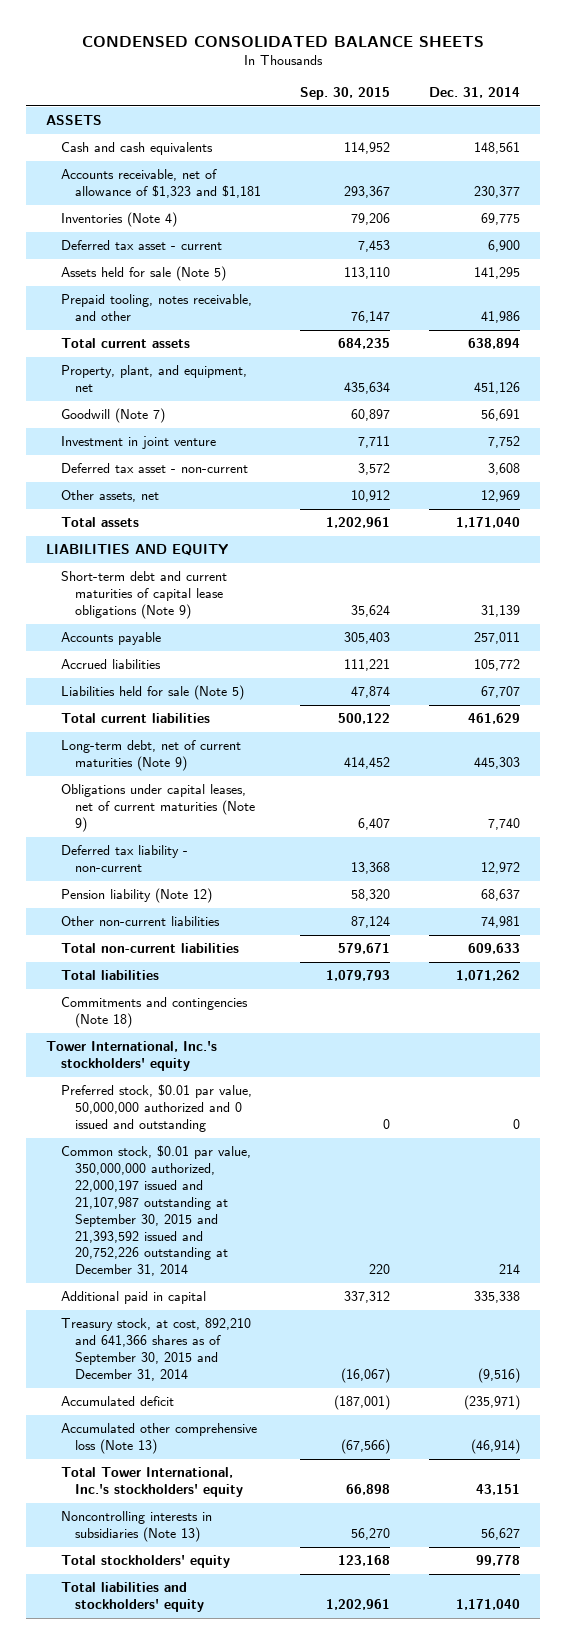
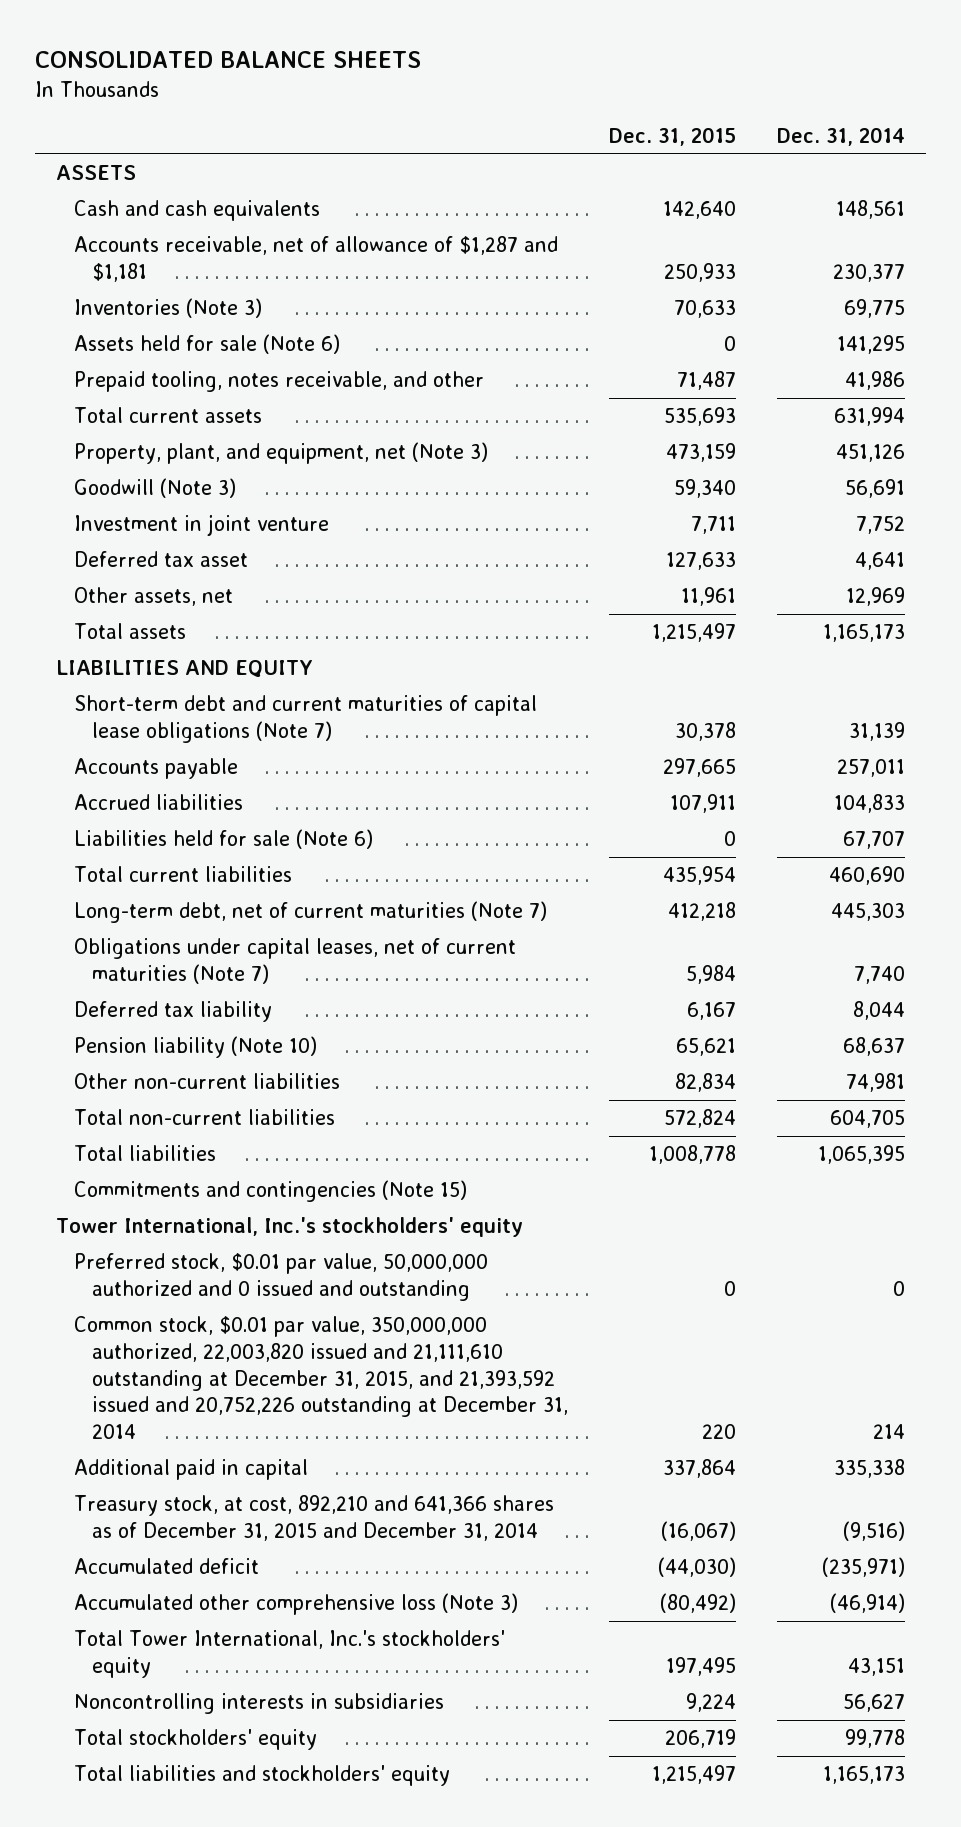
[82,36,485,48] CONDENSED CONSOLIDATED BALANCE SHEETS -> [35,51,422,69] CONSOLIDATED BALANCE SHEETS
[300,87,391,101] Sep. 30, 2015 -> none
none -> [609,127,737,147] Dec. 31, 2015
[60,240,222,251] Deferred tax asset - current -> none
[60,169,262,199] Accounts receivable, net of allowance of $1,323 and $1,181 -> [73,236,558,282] Accounts receivable, net of allowance of $1,287 and $1,181
[60,212,177,228] Inventories (Note 4) -> [73,298,262,319] Inventories (Note 3)
[60,266,226,282] Assets held for sale (Note 5) -> [73,334,340,355] Assets held for sale (Note 6)
[468,338,521,350] 638,894 -> [834,407,906,427] 631,994
[60,365,247,393] Property, plant, and equipment, net -> [73,442,488,465] Property, plant, and equipment, net (Note 3)
[60,408,165,424] Goodwill (Note 7) -> [73,478,236,499] Goodwill (Note 3)
[60,463,248,474] Deferred tax asset - non-current -> [73,551,248,568] Deferred tax asset
[488,463,521,476] 3,608 -> [855,552,906,571] 4,641
[456,517,521,529] 1,171,040 -> [823,624,906,643] 1,165,173
[60,571,227,619] Short-term debt and current maturities of capital lease obligations (Note 9) -> [73,695,537,743] Short-term debt and current maturities of capital lease obligations (Note 7)
[474,659,521,672] 105,772 -> [834,794,906,814] 104,833
[60,685,244,701] Liabilities held for sale (Note 5) -> [73,829,373,850] Liabilities held for sale (Note 6)
[468,713,521,725] 461,629 -> [829,866,906,886] 460,690
[60,740,241,772] Long-term debt, net of current maturities (Note 9) -> [73,901,547,924] Long-term debt, net of current maturities (Note 7)
[60,784,256,832] Obligations under capital leases, net of current maturities (Note 9) -> [73,938,516,984] Obligations under capital leases, net of current maturities (Note 7)
[60,845,188,873] Deferred tax liability - non-current -> [73,1001,272,1023] Deferred tax liability
[481,862,521,875] 12,972 -> [853,1001,906,1021] 8,044
[60,888,212,904] Pension liability (Note 12) -> [73,1036,317,1059] Pension liability (Note 10)
[468,943,521,955] 609,633 -> [830,1110,906,1129] 604,705
[456,970,521,982] 1,071,262 -> [818,1145,906,1165] 1,065,395
[60,997,248,1029] Commitments and contingencies (Note 18) -> [73,1180,467,1203] Commitments and contingencies (Note 15)
[60,1145,251,1277] Common stock, $0.01 par value, 350,000,000 authorized, 22,000,197 issued and 21,107,987 outstanding at September 30, 2015 and 21,393,592 issued and 20,752,226 outstanding at December 31, 2014 -> [73,1316,569,1440] Common stock, $0.01 par value, 350,000,000 authorized, 22,003,820 issued and 21,111,610 outstanding at December 31, 2015, and 21,393,592 issued and 20,752,226 outstanding at December 31, 2014
[60,1318,251,1381] Treasury stock, at cost, 892,210 and 641,366 shares as of September 30, 2015 and December 31, 2014 -> [73,1495,554,1541] Treasury stock, at cost, 892,210 and 641,366 shares as of December 31, 2015 and December 31, 2014
[60,1423,257,1455] Accumulated other comprehensive loss (Note 13) -> [73,1593,518,1616] Accumulated other comprehensive loss (Note 3)
[60,1511,212,1543] Noncontrolling interests in subsidiaries (Note 13) -> [73,1693,444,1715] Noncontrolling interests in subsidiaries
[456,1599,521,1611] 1,171,040 -> [823,1766,906,1785] 1,165,173

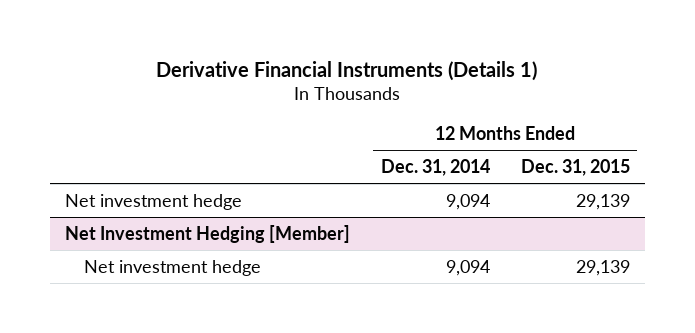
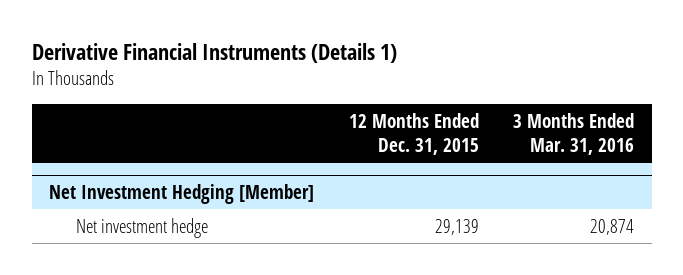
[380,158,490,176] Dec. 31, 2014 -> none
none -> [513,112,635,155] 3 Months Ended Mar. 31, 2016
[65,193,243,210] Net investment hedge -> none

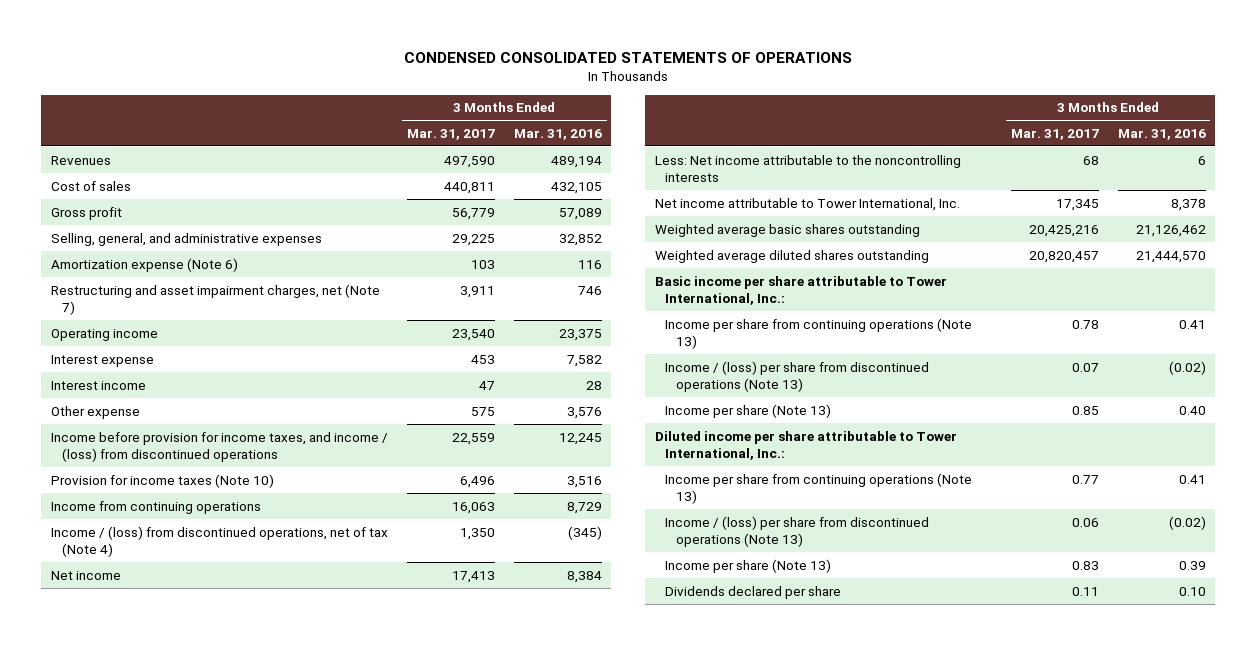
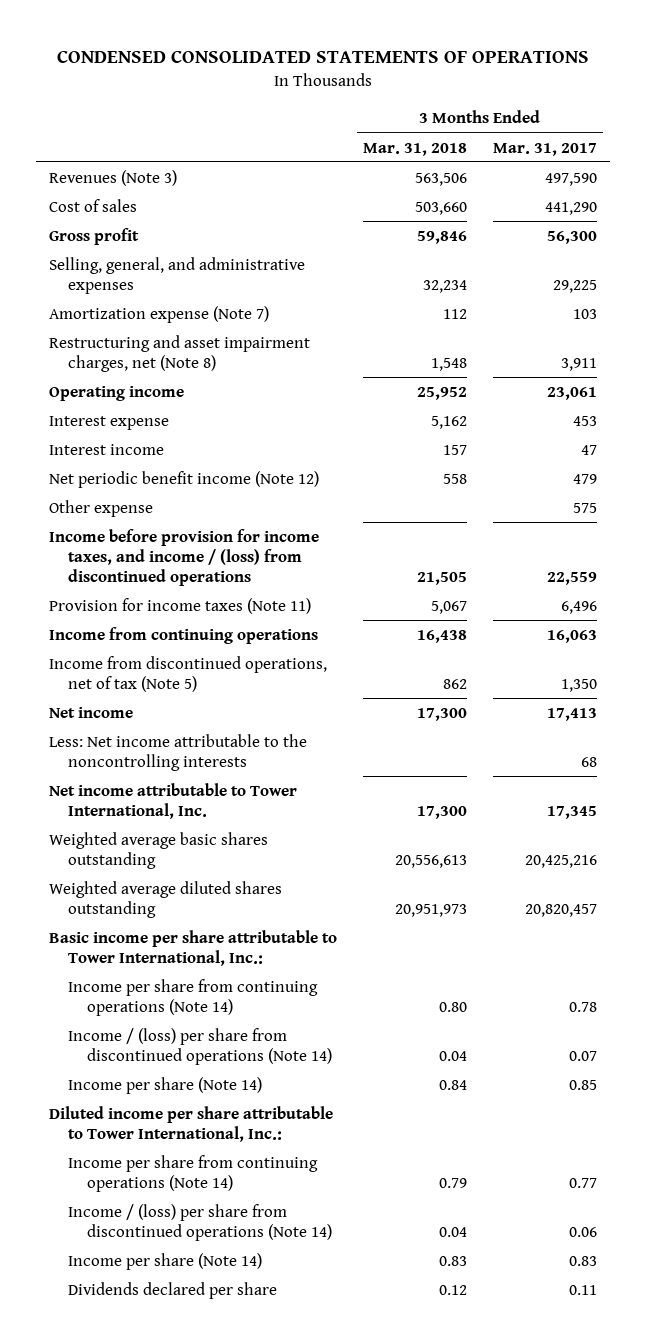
[513,128,602,140] Mar. 31, 2016 -> none
none -> [363,142,468,156] Mar. 31, 2018
[50,155,111,165] Revenues -> [49,169,178,186] Revenues (Note 3)
[443,181,495,194] 440,811 -> [544,201,597,215] 441,290
[451,207,495,220] 56,779 -> [546,230,597,244] 56,300
[50,257,238,272] Amortization expense (Note 6) -> [49,305,270,323] Amortization expense (Note 7)
[50,283,380,315] Restructuring and asset impairment charges, net (Note 7) -> [49,334,311,372] Restructuring and asset impairment charges, net (Note 8)
[451,328,495,341] 23,540 -> [546,386,597,400] 23,061
none -> [49,470,320,488] Net periodic benefit income (Note 12)
[50,473,274,488] Provision for income taxes (Note 10) -> [49,597,312,614] Provision for income taxes (Note 11)
[50,525,388,557] Income / (loss) from discontinued operations, net of tax (Note 4) -> [49,655,328,692] Income from discontinued operations, net of tax (Note 5)
[665,317,973,349] Income per share from continuing operations (Note 13) -> [67,978,318,1016] Income per share from continuing operations (Note 14)
[665,360,930,392] Income / (loss) per share from discontinued operations (Note 13) -> [67,1027,332,1065] Income / (loss) per share from discontinued operations (Note 14)
[665,403,832,418] Income per share (Note 13) -> [67,1076,262,1094] Income per share (Note 14)
[665,472,973,504] Income per share from continuing operations (Note 13) -> [67,1154,318,1192] Income per share from continuing operations (Note 14)
[665,515,930,547] Income / (loss) per share from discontinued operations (Note 13) -> [67,1203,332,1241] Income / (loss) per share from discontinued operations (Note 14)
[665,558,832,573] Income per share (Note 13) -> [67,1252,262,1270] Income per share (Note 14)

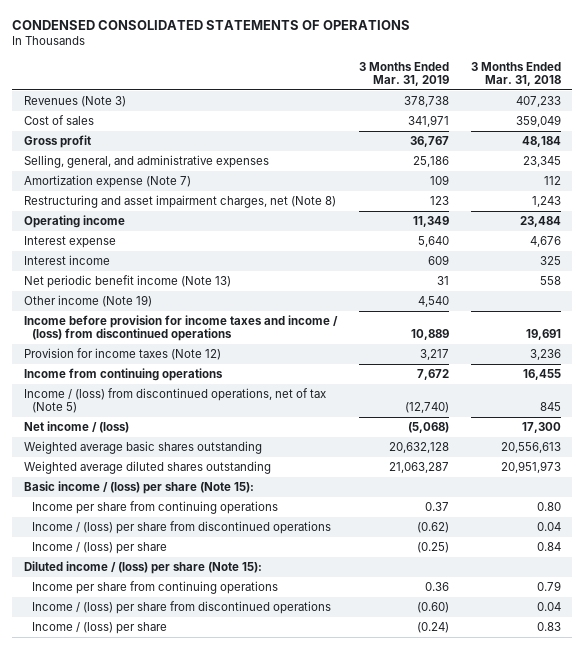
[492,142,597,156] Mar. 31, 2017 -> none
none -> [358,61,449,87] 3 Months Ended Mar. 31, 2019
[415,172,468,186] 563,506 -> [515,95,561,107] 407,233
[415,201,468,215] 503,660 -> [515,114,561,127] 359,049
[417,230,468,244] 59,846 -> [521,135,561,147] 48,184
[423,279,468,293] 32,234 -> [522,155,561,167] 23,345
[49,499,154,517] Other expense -> none
[49,733,308,771] Less: Net income attributable to the noncontrolling interests -> none
[49,782,298,819] Net income attributable to Tower International, Inc. -> none
[431,357,468,371] 1,548 -> [531,195,561,207] 1,243
[417,386,468,400] 25,952 -> [519,215,561,227] 23,484
[431,415,468,429] 5,162 -> [529,235,561,247] 4,676
[443,444,468,455] 157 -> [539,255,561,265] 325
[49,470,320,488] Net periodic benefit income (Note 12) -> [23,274,231,288] Net periodic benefit income (Note 13)
none -> [23,294,152,307] Other income (Note 19)
[49,528,320,586] Income before provision for income taxes, and income / (loss) from discontinued operations -> [23,314,338,342] Income before provision for income taxes and income / (loss) from discontinued operations
[417,571,468,585] 21,505 -> [525,329,561,341] 19,691
[49,597,312,614] Provision for income taxes (Note 11) -> [23,347,221,360] Provision for income taxes (Note 12)
[431,600,468,614] 5,067 -> [529,348,561,360] 3,236
[417,629,468,643] 16,438 -> [522,368,561,380] 16,455
[49,655,328,692] Income from discontinued operations, net of tax (Note 5) -> [23,387,326,414] Income / (loss) from discontinued operations, net of tax (Note 5)
[443,678,468,689] 862 -> [539,402,561,412] 845
[49,706,134,718] Net income -> [23,420,129,433] Net income / (loss)
[67,1281,277,1299] Dividends declared per share -> none
[49,929,338,966] Basic income per share attributable to Tower International, Inc.: -> [23,480,254,494] Basic income / (loss) per share (Note 15):
[67,978,318,1016] Income per share from continuing operations (Note 14) -> [32,500,279,514] Income per share from continuing operations
[67,1027,332,1065] Income / (loss) per share from discontinued operations (Note 14) -> [32,520,332,534] Income / (loss) per share from discontinued operations
[67,1076,262,1094] Income per share (Note 14) -> [32,541,168,554] Income / (loss) per share
[49,1105,334,1142] Diluted income per share attributable to Tower International, Inc.: -> [23,560,262,574] Diluted income / (loss) per share (Note 15):
[67,1154,318,1192] Income per share from continuing operations (Note 14) -> [32,580,279,594] Income per share from continuing operations
[67,1203,332,1241] Income / (loss) per share from discontinued operations (Note 14) -> [32,600,332,614] Income / (loss) per share from discontinued operations
[67,1252,262,1270] Income per share (Note 14) -> [32,621,168,634] Income / (loss) per share

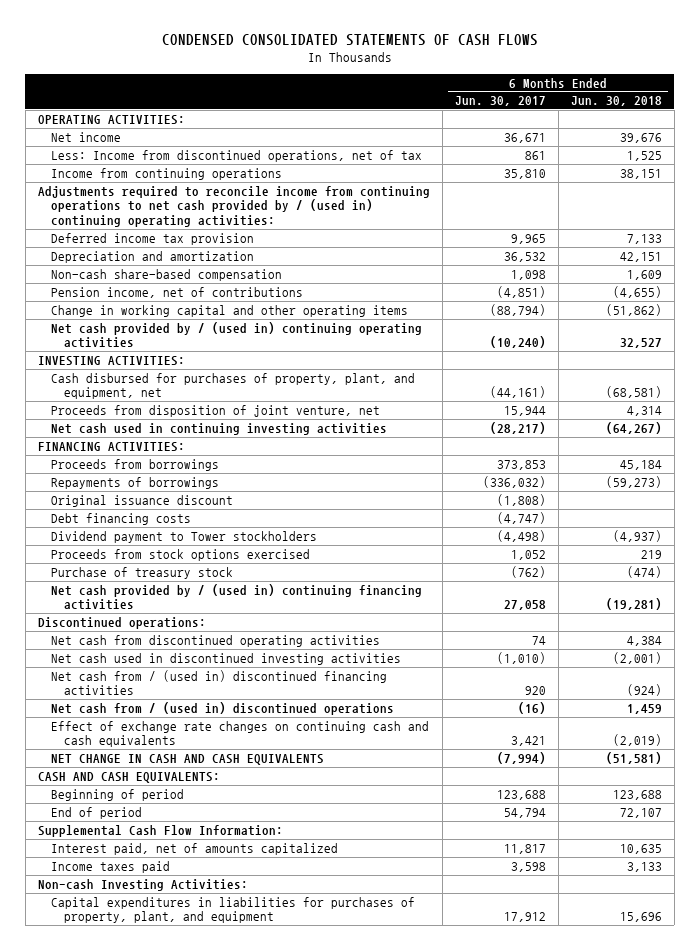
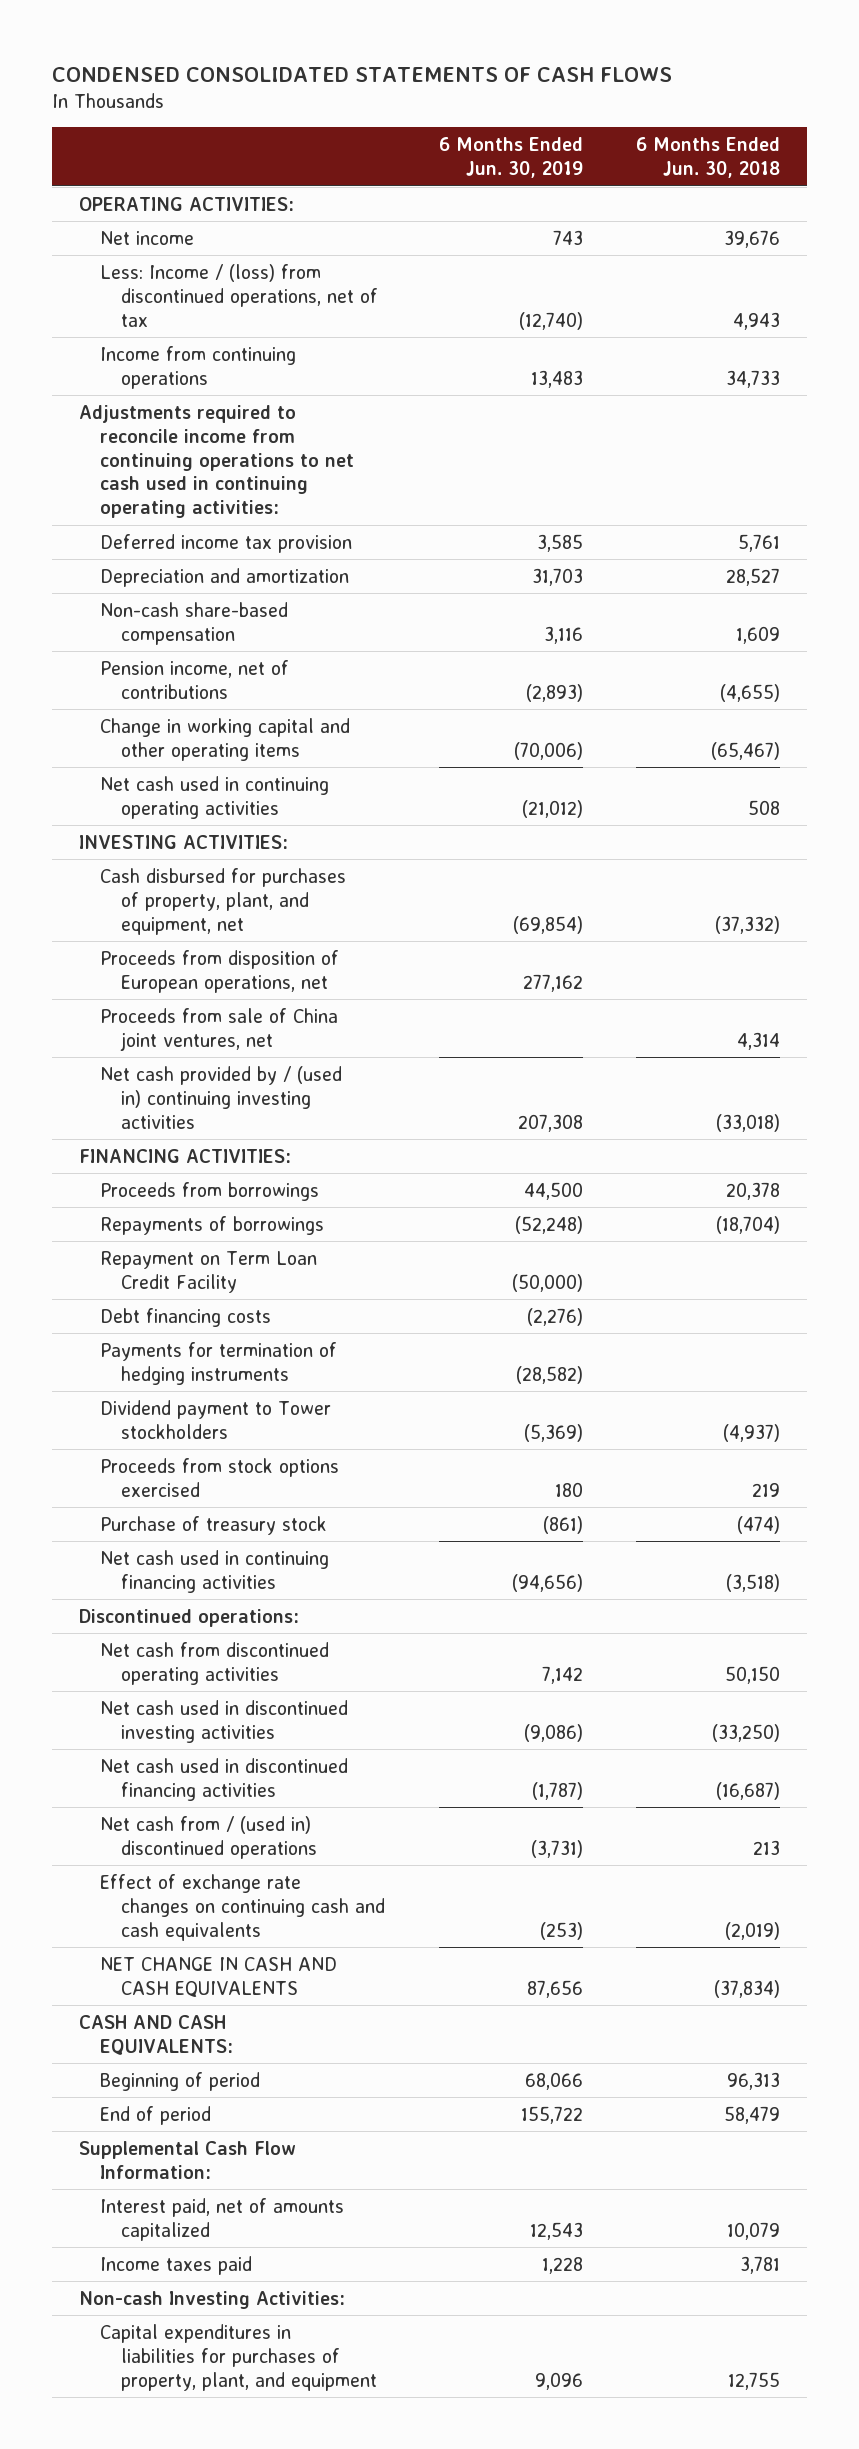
[454,96,546,107] Jun. 30, 2017 -> none
none -> [438,137,583,178] 6 Months Ended Jun. 30, 2019
[50,149,422,162] Less: Income from discontinued operations, net of tax -> [99,263,378,327] Less: Income / (loss) from discontinued operations, net of tax
[626,150,662,161] 1,525 -> [733,311,781,330] 4,943
[619,168,662,179] 38,151 -> [726,369,781,388] 34,733
[37,185,430,227] Adjustments required to reconcile income from continuing operations to net cash provided by / (used in) continuing operating activities: -> [78,404,354,519] Adjustments required to reconcile income from continuing operations to net cash used in continuing operating activities:
[626,233,662,244] 7,133 -> [738,533,781,552] 5,761
[619,251,662,262] 42,151 -> [726,567,781,586] 28,527
[605,303,662,316] (51,862) -> [711,741,781,760] (65,467)
[50,321,422,349] Net cash provided by / (used in) continuing operating activities -> [99,775,329,819] Net cash used in continuing operating activities
[619,338,662,349] 32,527 -> [748,799,781,815] 508
[605,386,662,399] (68,581) -> [715,915,781,934] (37,332)
none -> [99,949,339,993] Proceeds from disposition of European operations, net
[50,404,380,417] Proceeds from disposition of joint venture, net -> [99,1007,338,1051] Proceeds from sale of China joint ventures, net
[50,422,387,435] Net cash used in continuing investing activities -> [99,1065,342,1129] Net cash provided by / (used in) continuing investing activities
[605,421,662,434] (64,267) -> [716,1113,781,1132] (33,018)
[50,494,233,507] Original issuance discount -> none
[619,459,662,470] 45,184 -> [726,1181,781,1200] 20,378
[605,475,662,488] (59,273) -> [716,1215,781,1234] (18,704)
none -> [99,1250,317,1293] Repayment on Term Loan Credit Facility
none -> [99,1341,337,1385] Payments for termination of hedging instruments
[50,583,422,611] Net cash provided by / (used in) continuing financing activities -> [99,1549,329,1593] Net cash used in continuing financing activities
[605,598,662,611] (19,281) -> [726,1573,781,1592] (3,518)
[626,635,662,646] 4,384 -> [725,1665,781,1684] 50,150
[612,651,662,664] (2,001) -> [712,1723,781,1742] (33,250)
[50,669,387,696] Net cash from / (used in) discontinued financing activities -> [99,1757,348,1801] Net cash used in discontinued financing activities
[626,684,662,697] (924) -> [716,1781,781,1800] (16,687)
[626,703,662,714] 1,459 -> [753,1839,781,1855] 213
[605,751,662,764] (51,581) -> [714,1979,781,1998] (37,834)
[612,789,662,800] 123,688 -> [727,2071,781,2090] 96,313
[619,807,662,818] 72,107 -> [724,2105,781,2124] 58,479
[619,843,662,854] 10,635 -> [727,2221,781,2240] 10,079
[626,861,662,872] 3,133 -> [740,2255,781,2274] 3,781
[619,912,662,923] 15,696 -> [728,2371,781,2390] 12,755

